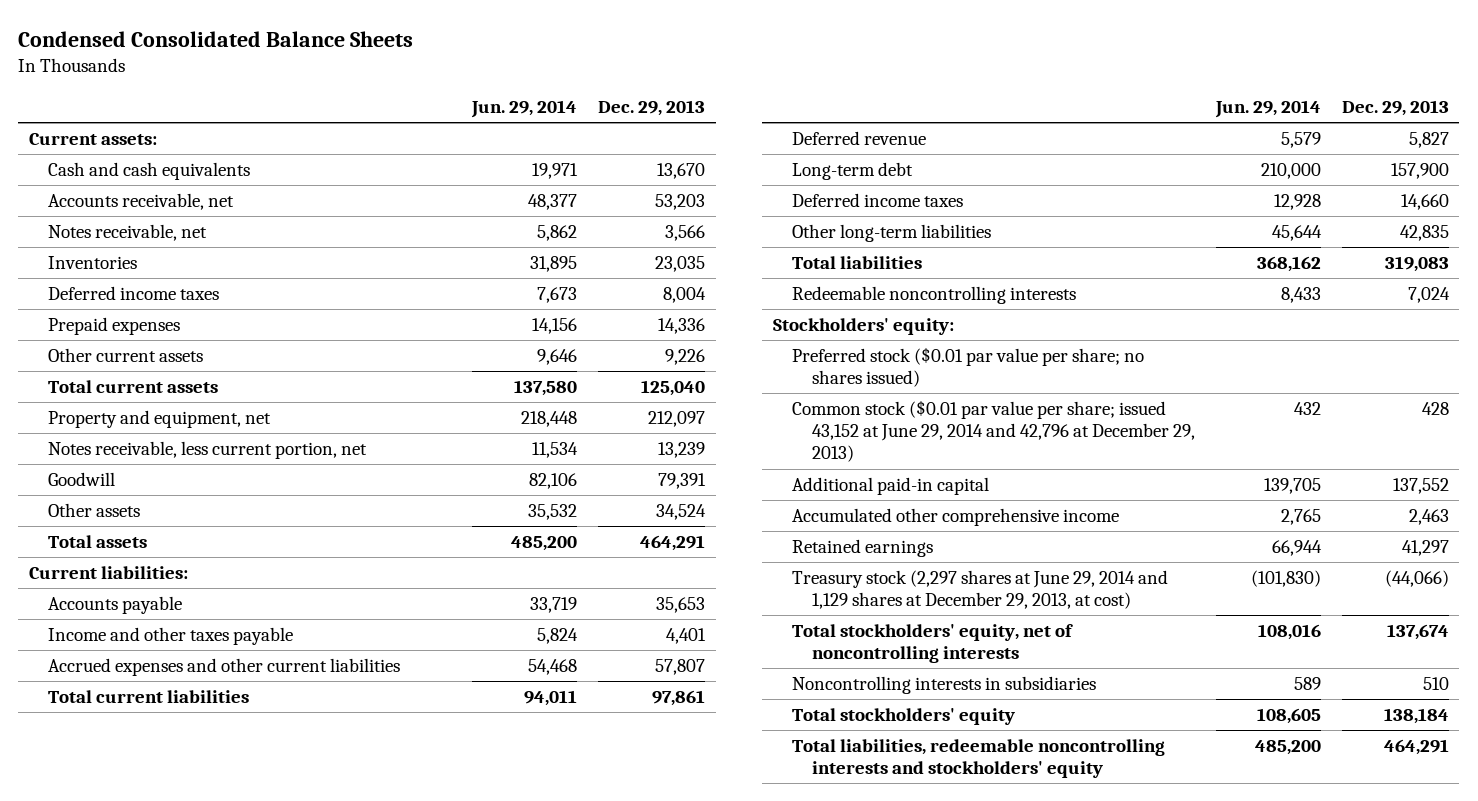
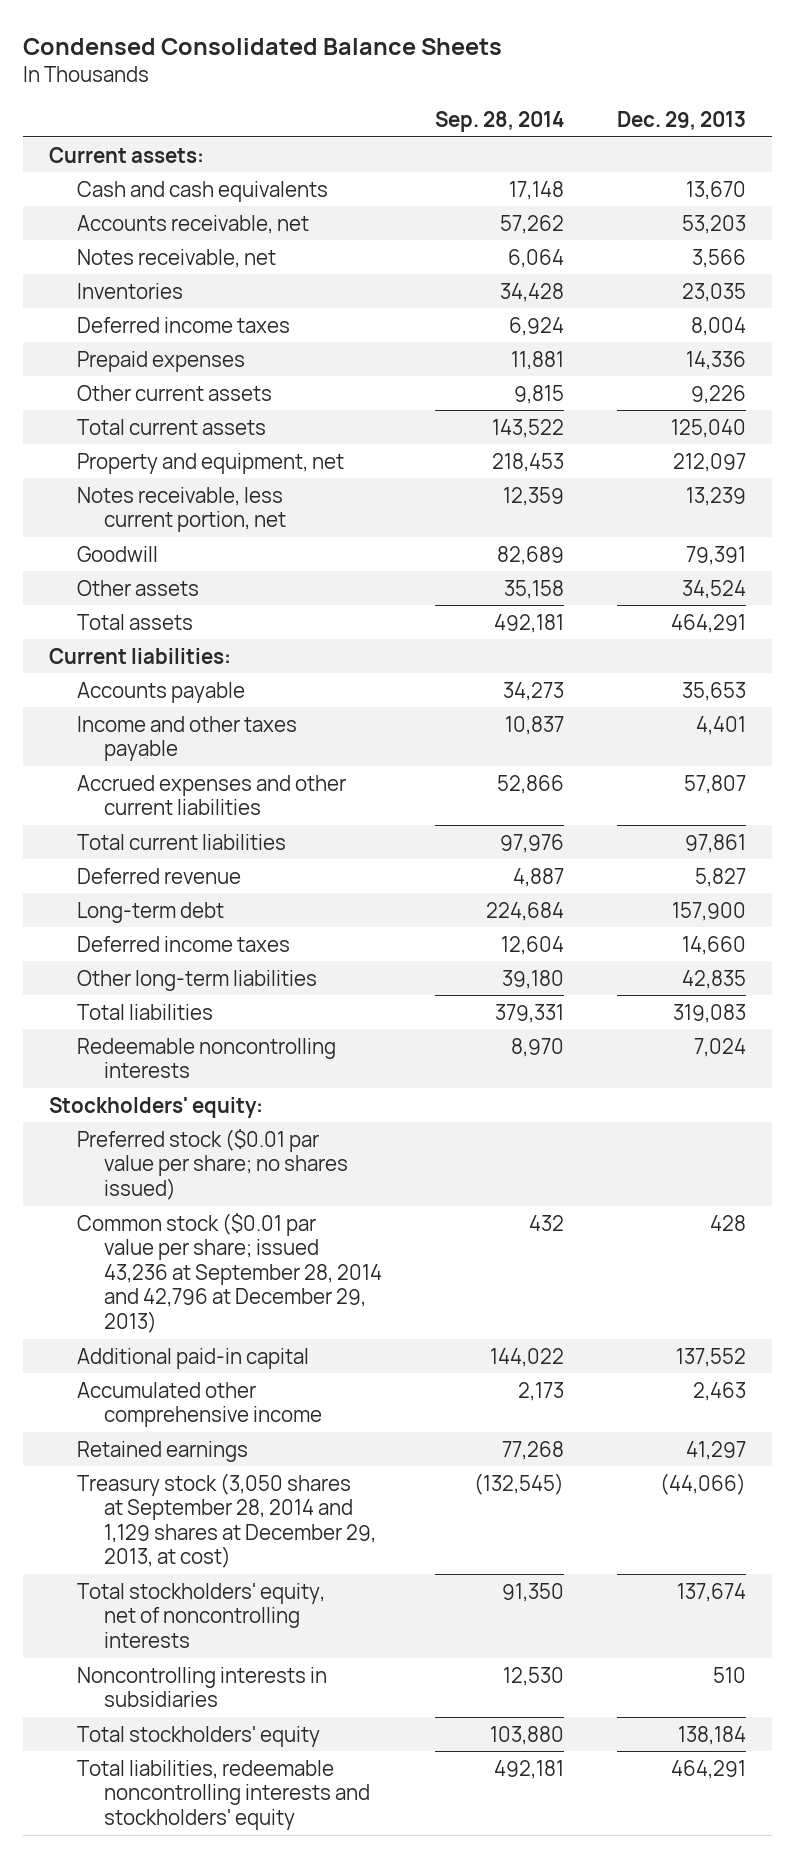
[471,100,578,119] Jun. 29, 2014 -> none
none -> [435,111,565,133] Sep. 28, 2014
[792,399,1196,463] Common stock ($0.01 par value per share; issued 43,152 at June 29, 2014 and 42,796 at December 29, 2013) -> [76,1212,383,1334] Common stock ($0.01 par value per share; issued 43,236 at September 28, 2014 and 42,796 at December 29, 2013)
[792,569,1169,610] Treasury stock (2,297 shares at June 29, 2014 and 1,129 shares at December 29, 2013, at cost) -> [76,1472,377,1569] Treasury stock (3,050 shares at September 28, 2014 and 1,129 shares at December 29, 2013, at cost)

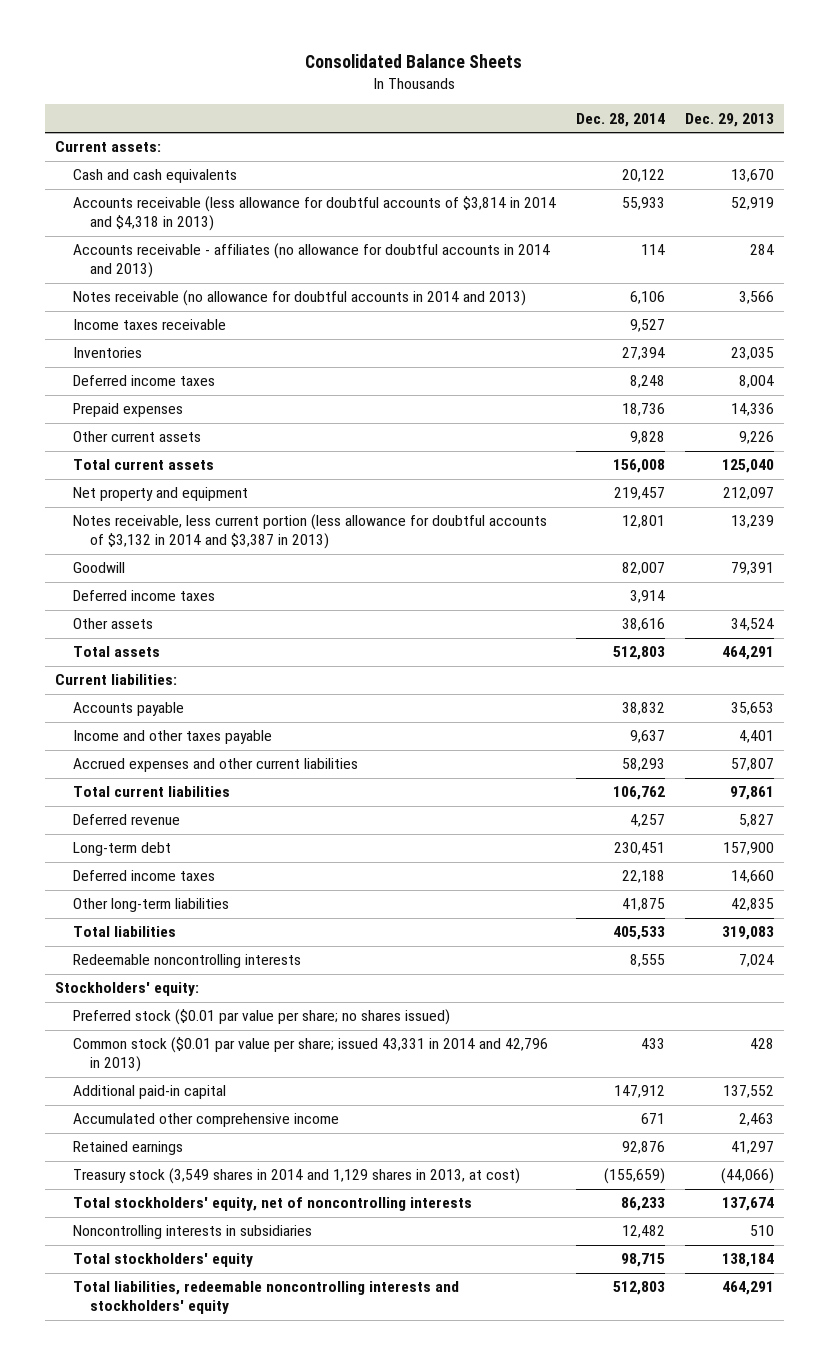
[23,37,503,55] Condensed Consolidated Balance Sheets -> [305,54,523,69] Consolidated Balance Sheets
[435,111,565,133] Sep. 28, 2014 -> none
none -> [575,112,665,127] Dec. 28, 2014
[76,214,309,234] Accounts receivable, net -> none
none -> [72,196,556,232] Accounts receivable (less allowance for doubtful accounts of $3,814 in 2014 and $4,318 in 2013)
none -> [72,243,550,279] Accounts receivable - affiliates (no allowance for doubtful accounts in 2014 and 2013)
[76,248,276,268] Notes receivable, net -> [72,290,526,307] Notes receivable (no allowance for doubtful accounts in 2014 and 2013)
none -> [72,319,226,331] Income taxes receivable
[76,452,344,474] Property and equipment, net -> [72,487,248,502] Net property and equipment
[76,486,287,533] Notes receivable, less current portion, net -> [72,514,547,550] Notes receivable, less current portion (less allowance for doubtful accounts of $3,132 in 2014 and $3,387 in 2013)
none -> [72,590,215,602] Deferred income taxes
[76,1212,383,1334] Common stock ($0.01 par value per share; issued 43,236 at September 28, 2014 and 42,796 at December 29, 2013) -> [72,1037,548,1073] Common stock ($0.01 par value per share; issued 43,331 in 2014 and 42,796 in 2013)
[76,1472,377,1569] Treasury stock (3,050 shares at September 28, 2014 and 1,129 shares at December 29, 2013, at cost) -> [72,1168,520,1185] Treasury stock (3,549 shares in 2014 and 1,129 shares in 2013, at cost)

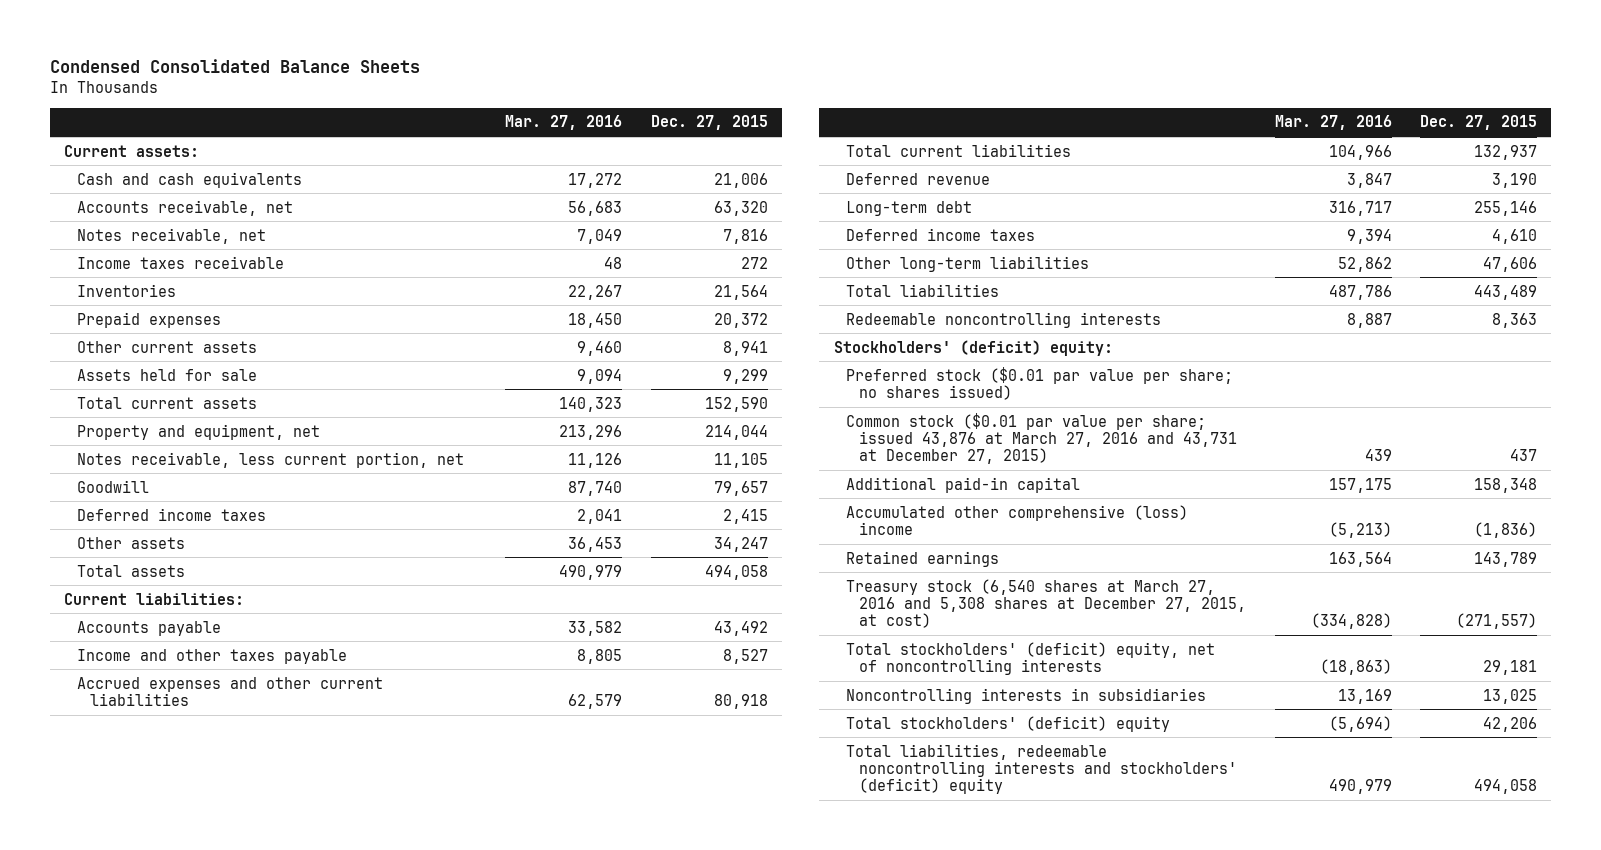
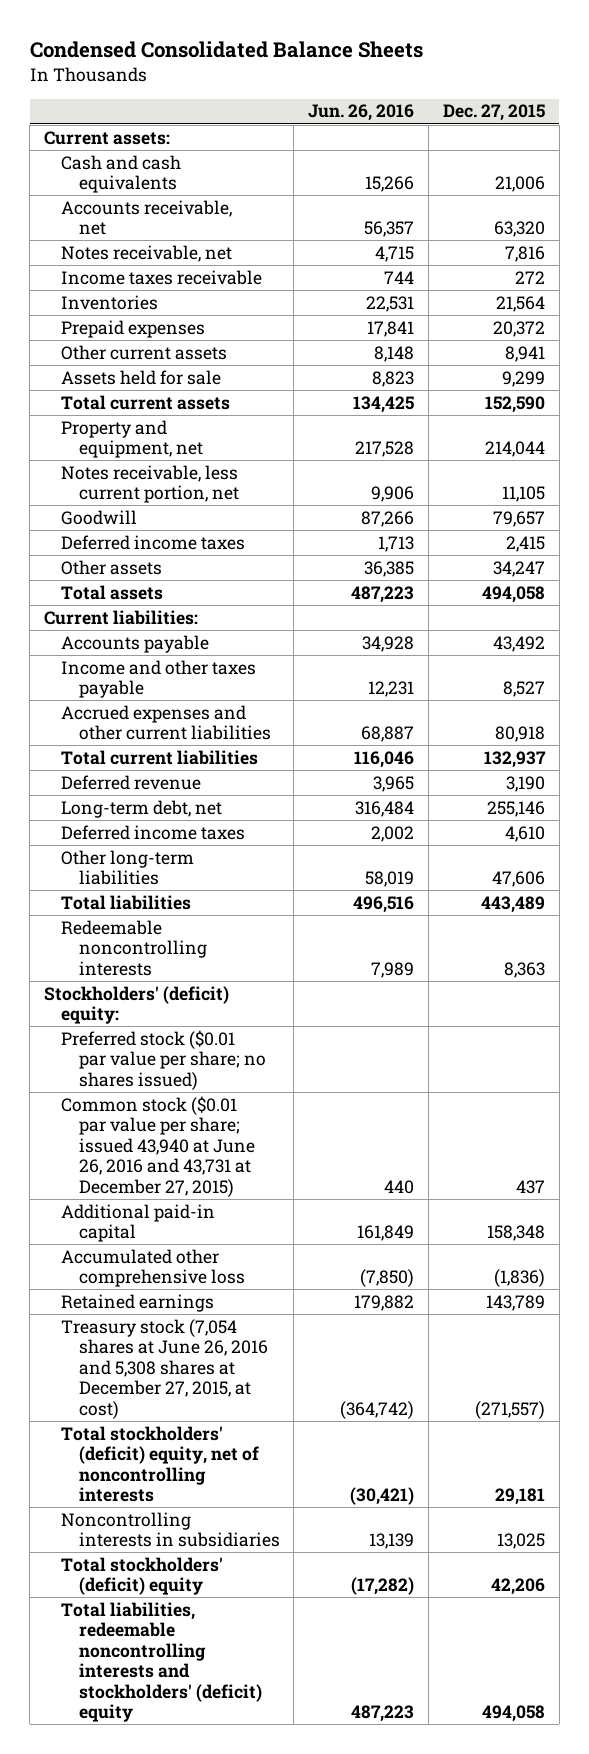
[505,115,623,131] Mar. 27, 2016 -> none
none -> [308,104,415,122] Jun. 26, 2016
[846,200,973,216] Long-term debt -> [61,799,223,818] Long-term debt, net
[846,412,1237,465] Common stock ($0.01 par value per share; issued 43,876 at March 27, 2016 and 43,731 at December 27, 2015) -> [61,1095,255,1197] Common stock ($0.01 par value per share; issued 43,940 at June 26, 2016 and 43,731 at December 27, 2015)
[846,504,1189,535] Accumulated other comprehensive (loss) income -> [61,1248,245,1288] Accumulated other comprehensive loss
[846,578,1246,629] Treasury stock (6,540 shares at March 27, 2016 and 5,308 shares at December 27, 2015, at cost) -> [61,1318,268,1419] Treasury stock (7,054 shares at June 26, 2016 and 5,308 shares at December 27, 2015, at cost)

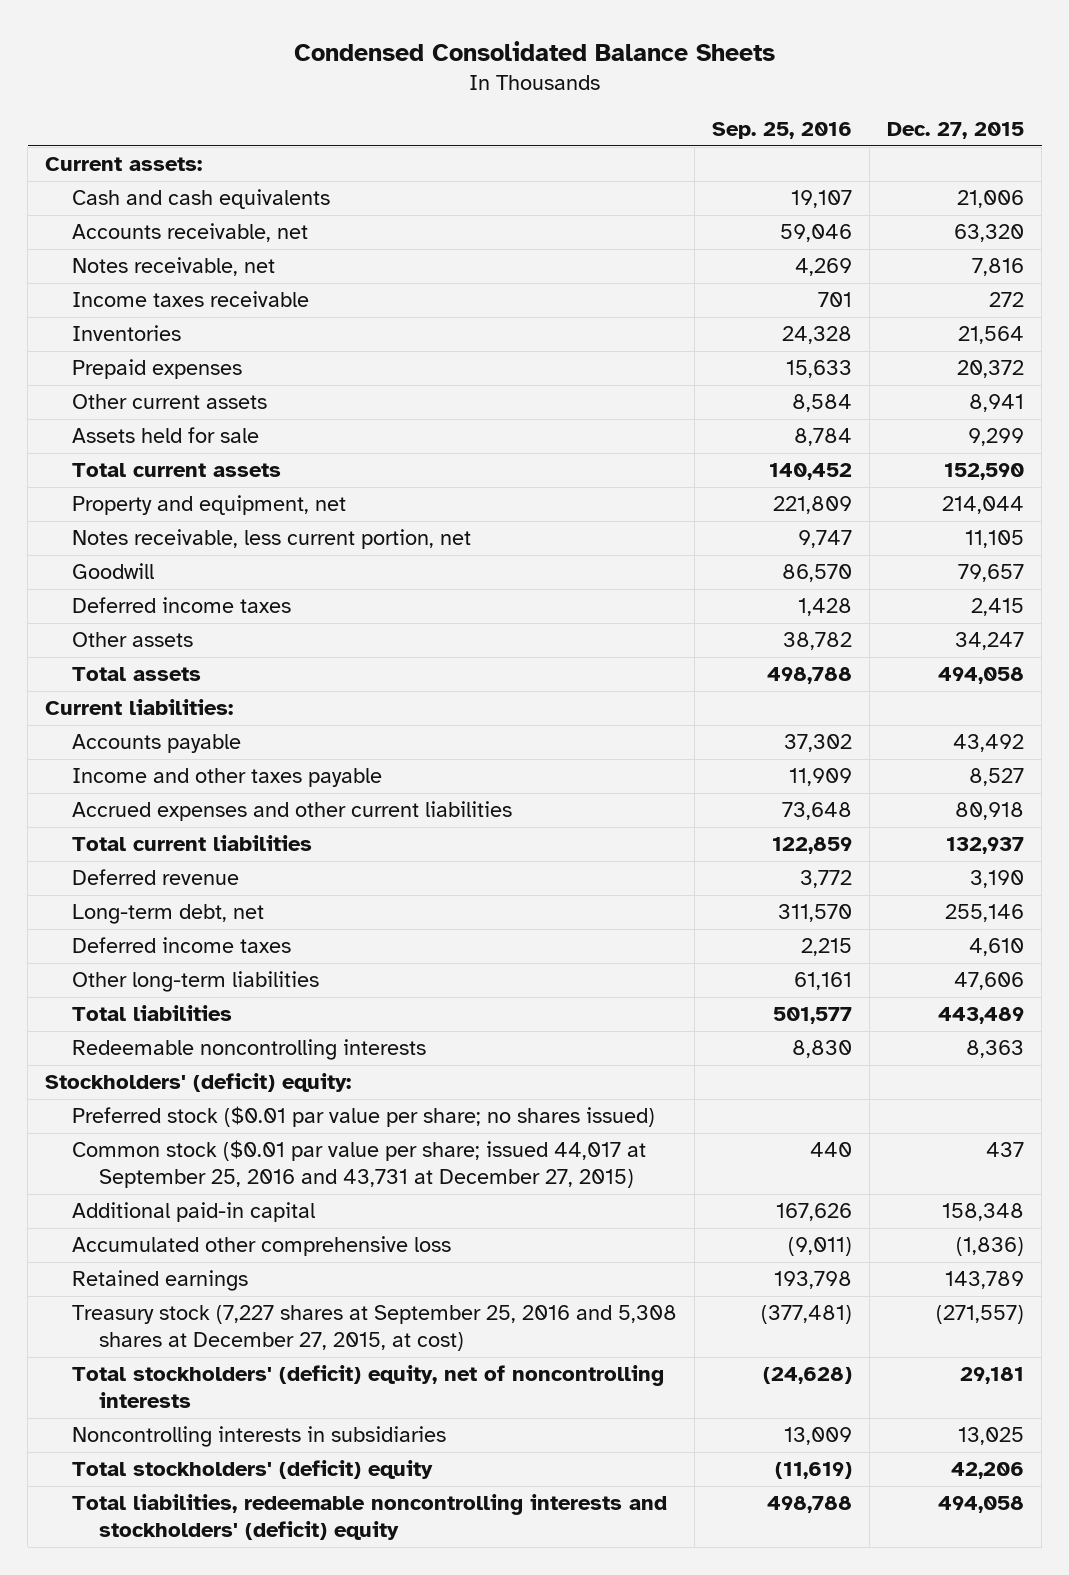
[308,104,415,122] Jun. 26, 2016 -> none
none -> [712,122,853,140] Sep. 25, 2016
[61,1095,255,1197] Common stock ($0.01 par value per share; issued 43,940 at June 26, 2016 and 43,731 at December 27, 2015) -> [72,1140,647,1189] Common stock ($0.01 par value per share; issued 44,017 at September 25, 2016 and 43,731 at December 27, 2015)
[61,1318,268,1419] Treasury stock (7,054 shares at June 26, 2016 and 5,308 shares at December 27, 2015, at cost) -> [72,1305,678,1352] Treasury stock (7,227 shares at September 25, 2016 and 5,308 shares at December 27, 2015, at cost)

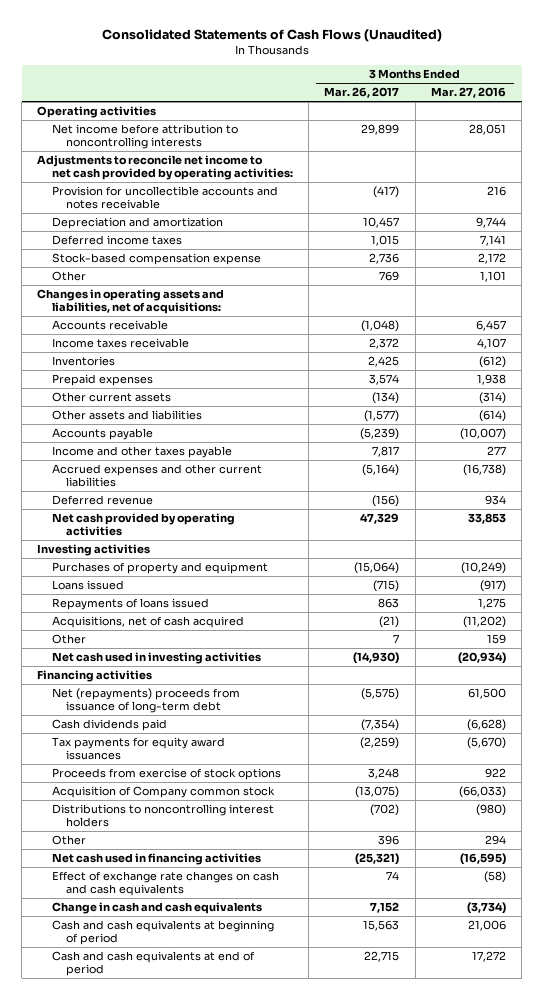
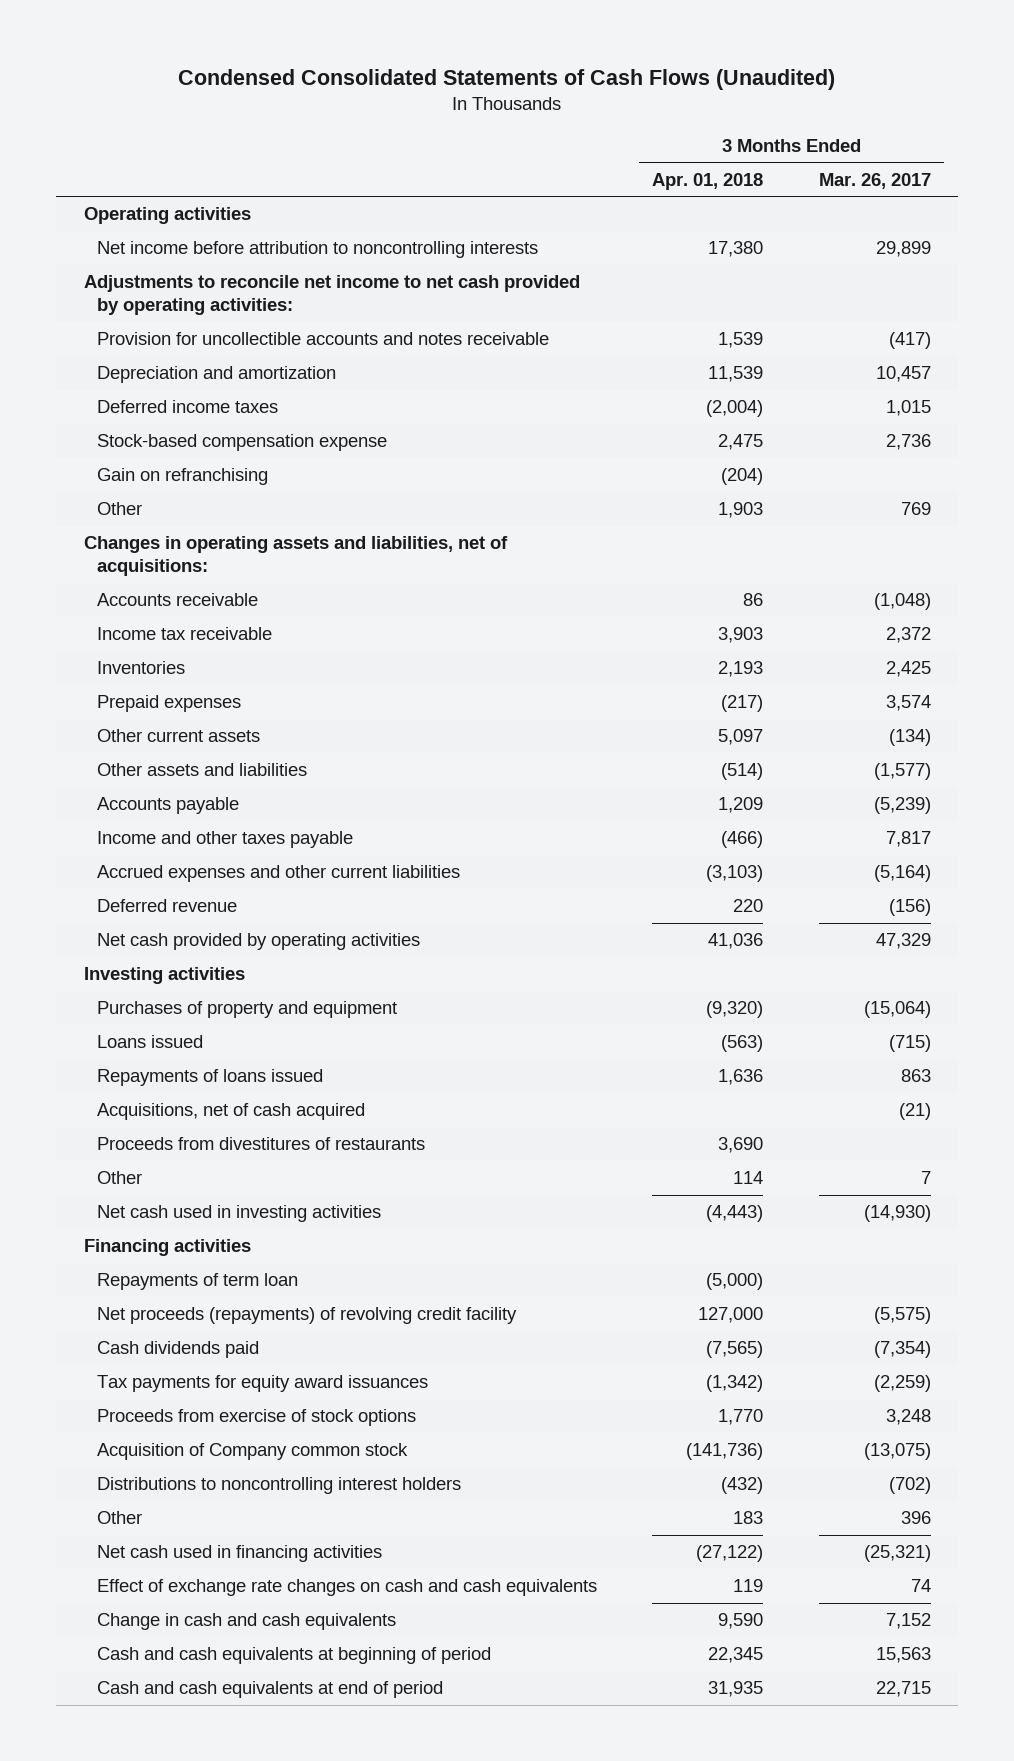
[101,28,442,42] Consolidated Statements of Cash Flows (Unaudited) -> [178,68,836,90] Condensed Consolidated Statements of Cash Flows (Unaudited)
[430,87,506,99] Mar. 27, 2016 -> none
none -> [652,172,764,190] Apr. 01, 2018
none -> [97,468,269,486] Gain on refranchising
[51,338,189,349] Income taxes receivable -> [97,627,273,641] Income tax receivable
none -> [97,1137,426,1151] Proceeds from divestitures of restaurants
none -> [97,1273,299,1291] Repayments of term loan
[51,688,240,714] Net (repayments) proceeds from issuance of long-term debt -> [97,1307,518,1325] Net proceeds (repayments) of revolving credit facility

